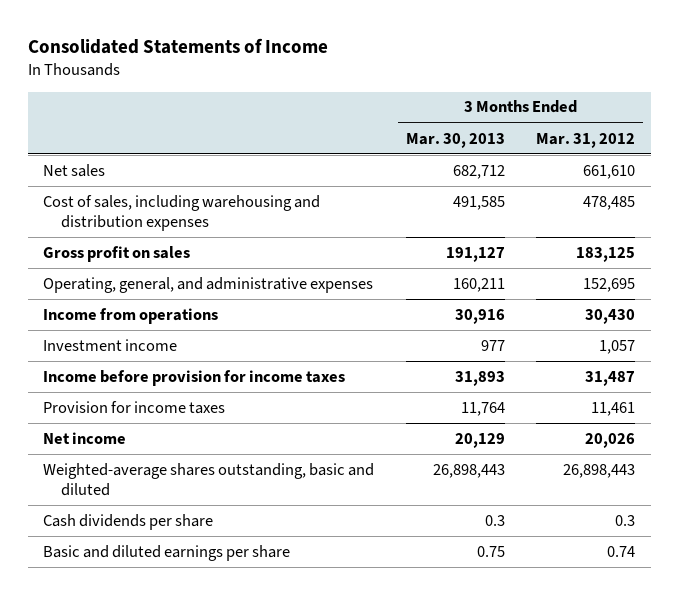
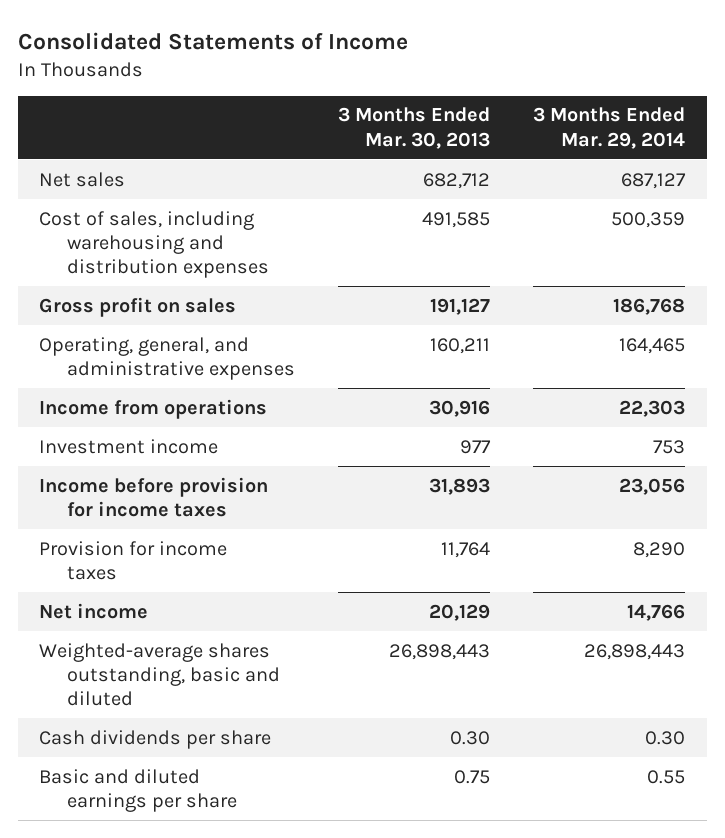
[536,132,636,148] Mar. 31, 2012 -> none
none -> [533,107,686,149] 3 Months Ended Mar. 29, 2014
[484,514,505,526] 0.3 -> [450,730,491,745] 0.30

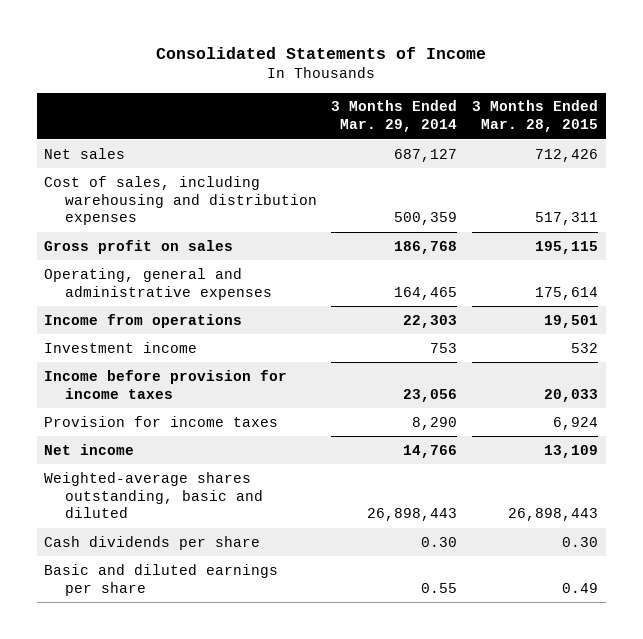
[338,107,491,149] 3 Months Ended Mar. 30, 2013 -> none
none -> [472,100,599,133] 3 Months Ended Mar. 28, 2015
[39,336,296,380] Operating, general, and administrative expenses -> [44,267,272,300] Operating, general and administrative expenses

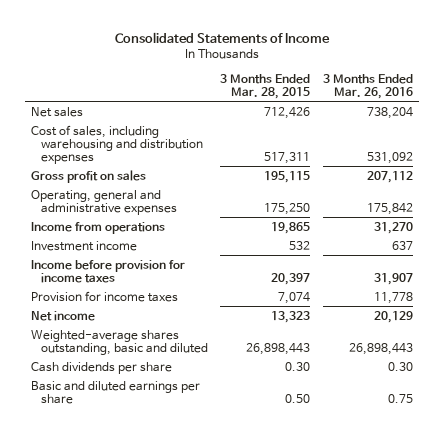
[331,100,458,133] 3 Months Ended Mar. 29, 2014 -> none
none -> [322,73,413,99] 3 Months Ended Mar. 26, 2016
[535,286,599,300] 175,614 -> [264,202,311,215] 175,250
[544,314,599,328] 19,501 -> [271,221,311,234] 19,865
[544,388,599,402] 20,033 -> [271,272,311,285] 20,397
[553,416,599,430] 6,924 -> [278,291,311,304] 7,074
[544,444,599,458] 13,109 -> [271,310,311,323] 13,323
[562,582,599,593] 0.49 -> [285,393,311,403] 0.50

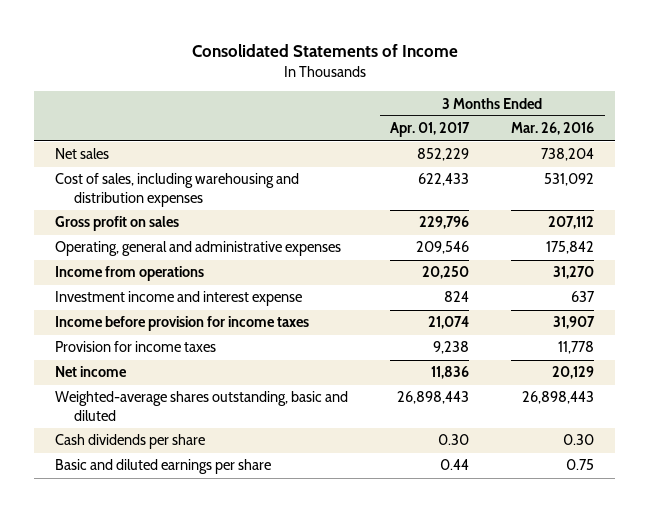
[220,73,311,99] 3 Months Ended Mar. 28, 2015 -> none
none -> [390,122,471,138] Apr. 01, 2017
[30,240,137,251] Investment income -> [55,291,303,307] Investment income and interest expense

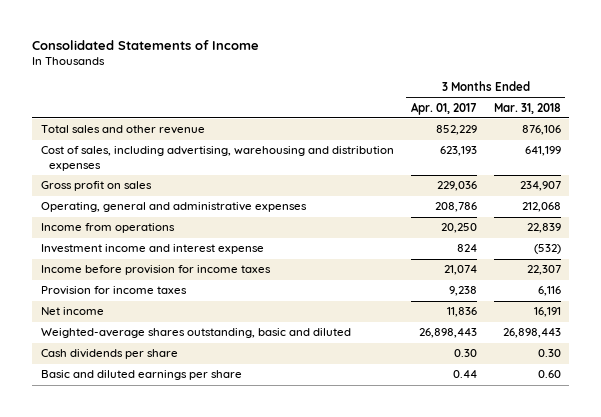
[511,122,595,136] Mar. 26, 2016 -> none
none -> [493,102,561,114] Mar. 31, 2018
[55,148,110,160] Net sales -> [40,125,205,135] Total sales and other revenue
[55,173,300,207] Cost of sales, including warehousing and distribution expenses -> [40,146,394,171] Cost of sales, including advertising, warehousing and distribution expenses
[418,173,470,187] 622,433 -> [439,146,477,157] 623,193
[419,216,470,230] 229,796 -> [436,181,477,192] 229,036
[416,241,470,255] 209,546 -> [434,202,477,213] 208,786

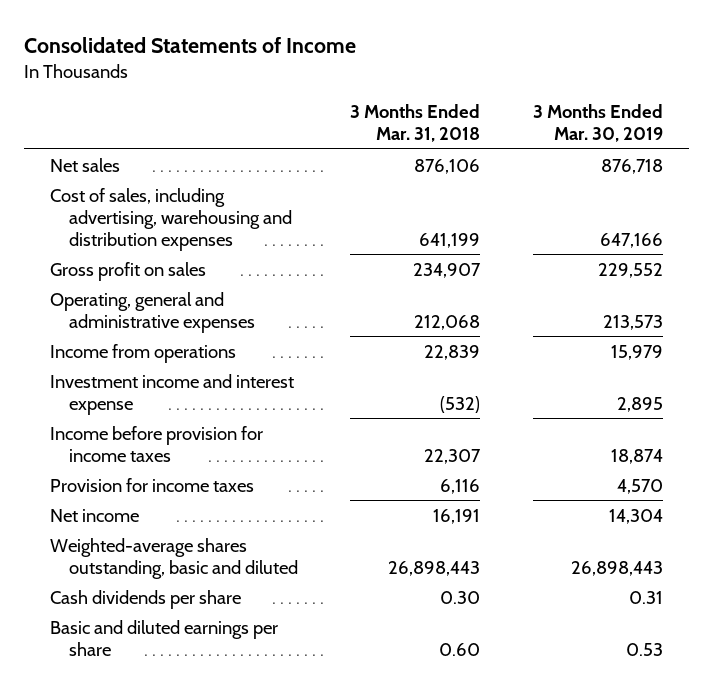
[410,101,477,115] Apr. 01, 2017 -> none
none -> [532,104,663,143] 3 Months Ended Mar. 30, 2019
[40,125,205,135] Total sales and other revenue -> [50,157,121,172] Net sales

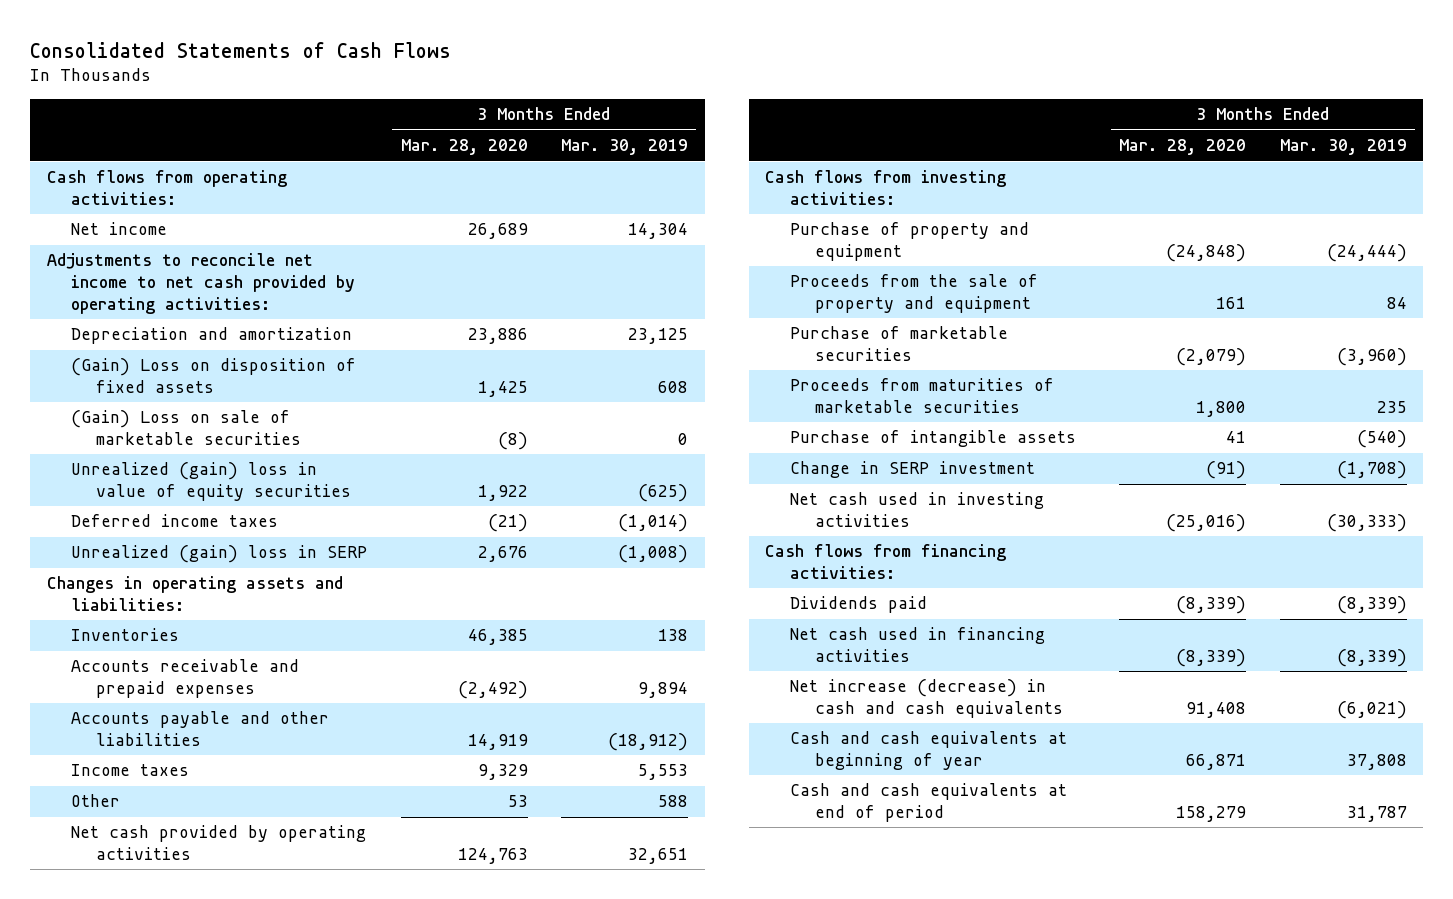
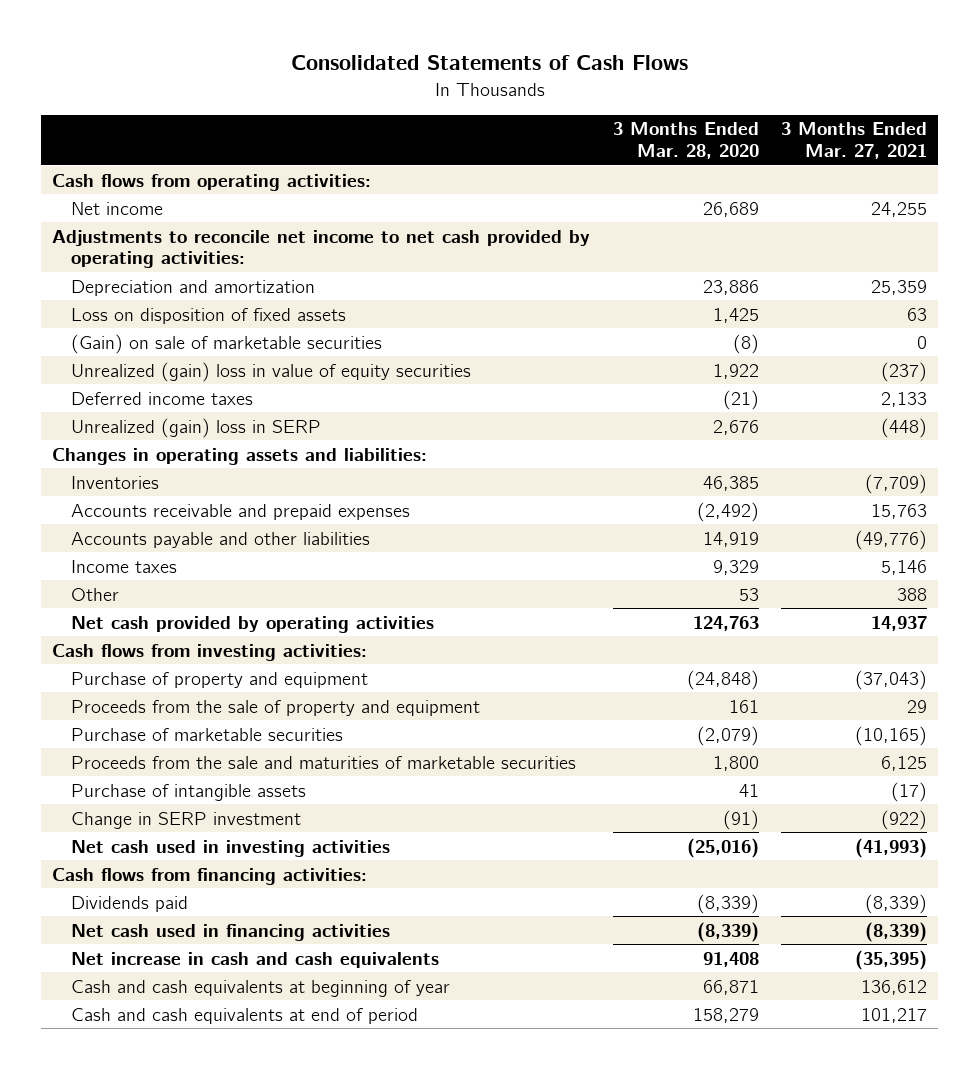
[561,139,689,156] Mar. 30, 2019 -> none
none -> [780,122,927,160] 3 Months Ended Mar. 27, 2021
[71,358,357,394] (Gain) Loss on disposition of fixed assets -> [70,307,346,324] Loss on disposition of fixed assets
[71,410,302,446] (Gain) Loss on sale of marketable securities -> [70,333,382,354] (Gain) on sale of marketable securities
[789,378,1054,414] Proceeds from maturities of marketable securities -> [70,755,576,769] Proceeds from the sale and maturities of marketable securities
[789,679,1063,719] Net increase (decrease) in cash and cash equivalents -> [70,951,439,968] Net increase in cash and cash equivalents

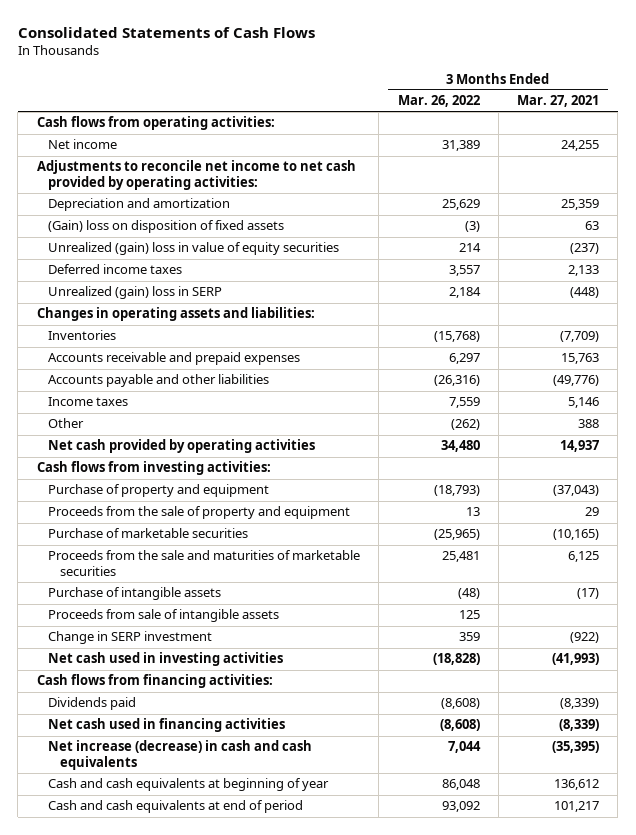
[612,122,759,160] 3 Months Ended Mar. 28, 2020 -> none
none -> [397,95,480,108] Mar. 26, 2022
[70,333,382,354] (Gain) on sale of marketable securities -> none
[70,307,346,324] Loss on disposition of fixed assets -> [48,220,285,234] (Gain) loss on disposition of fixed assets
none -> [48,609,280,623] Proceeds from sale of intangible assets
[70,951,439,968] Net increase in cash and cash equivalents -> [48,740,313,771] Net increase (decrease) in cash and cash equivalents

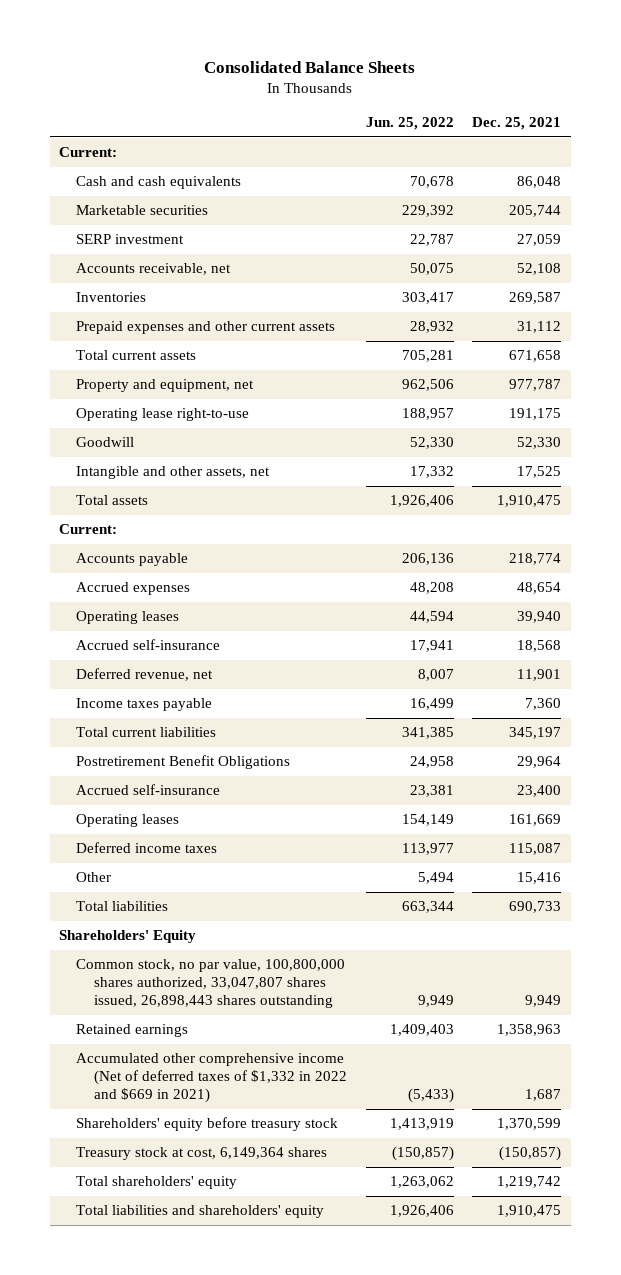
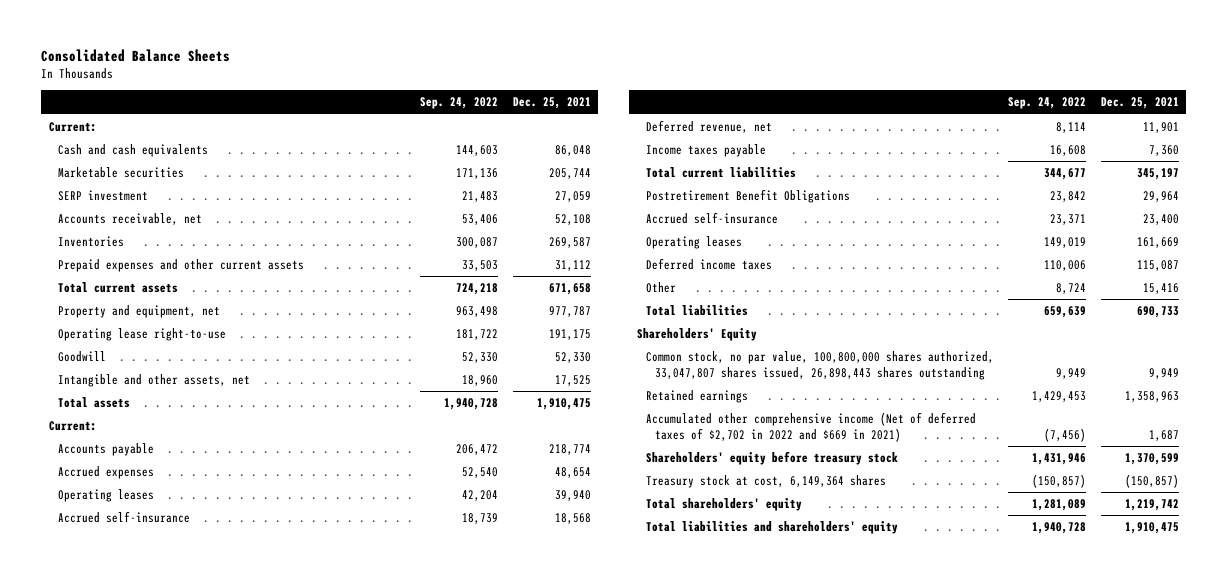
[365,117,454,131] Jun. 25, 2022 -> none
none -> [420,97,499,110] Sep. 24, 2022
[76,1053,347,1104] Accumulated other comprehensive income (Net of deferred taxes of $1,332 in 2022 and $669 in 2021) -> [645,411,976,442] Accumulated other comprehensive income (Net of deferred taxes of $2,702 in 2022 and $669 in 2021)

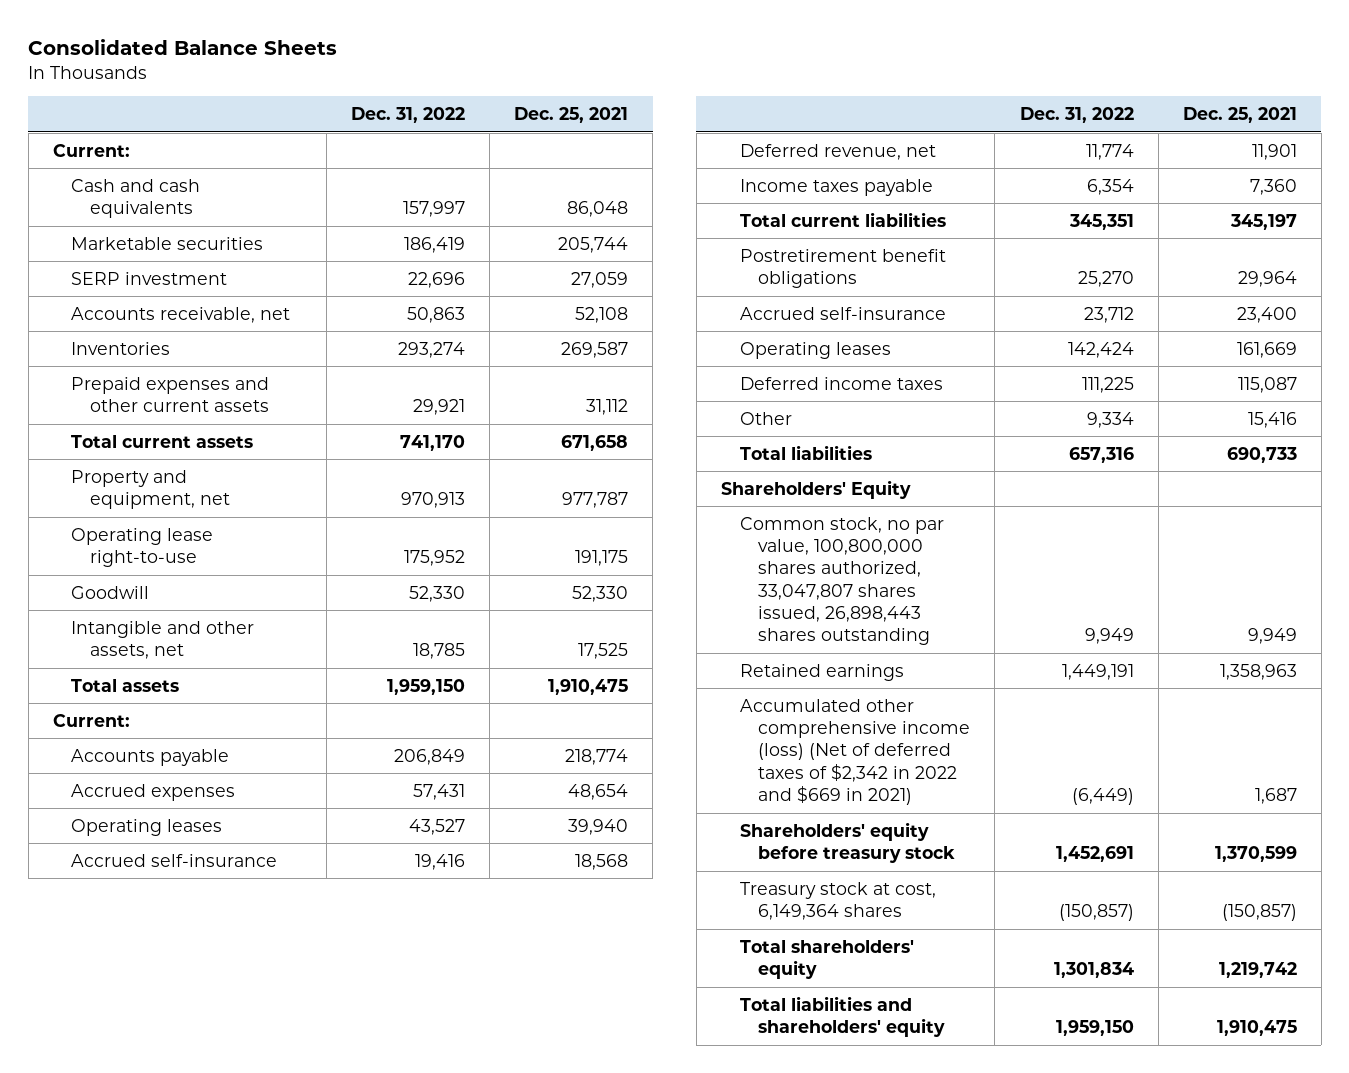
[420,97,499,110] Sep. 24, 2022 -> none
none -> [351,107,466,124] Dec. 31, 2022
[645,188,850,203] Postretirement Benefit Obligations -> [739,248,946,289] Postretirement benefit obligations
[645,411,976,442] Accumulated other comprehensive income (Net of deferred taxes of $2,702 in 2022 and $669 in 2021) -> [739,698,971,806] Accumulated other comprehensive income (loss) (Net of deferred taxes of $2,342 in 2022 and $669 in 2021)

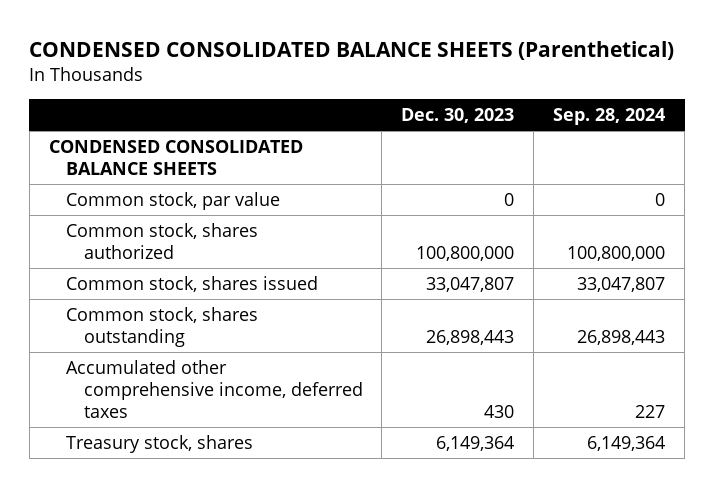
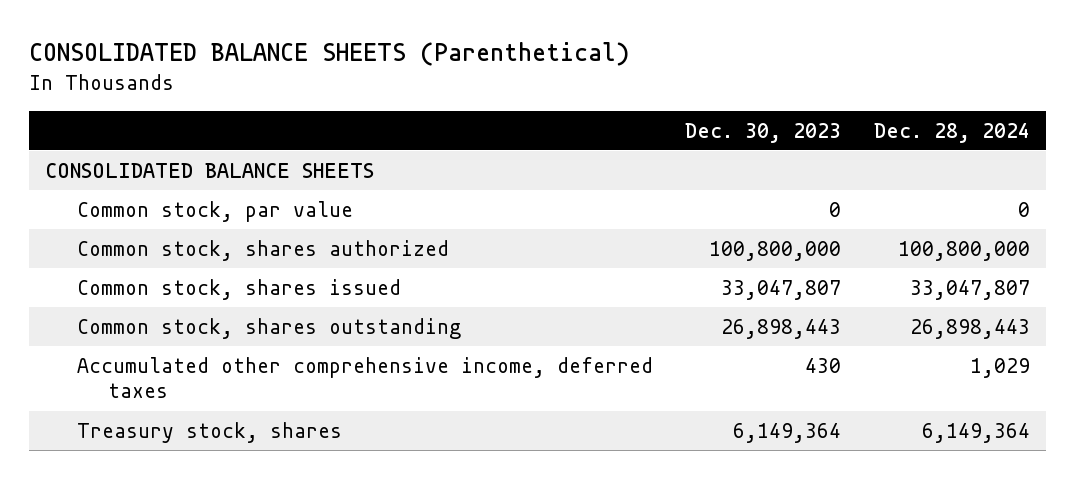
[29,41,675,61] CONDENSED CONSOLIDATED BALANCE SHEETS (Parenthetical) -> [28,42,629,67] CONSOLIDATED BALANCE SHEETS (Parenthetical)
[553,108,666,126] Sep. 28, 2024 -> none
none -> [873,122,1030,143] Dec. 28, 2024
[48,139,303,176] CONDENSED CONSOLIDATED BALANCE SHEETS -> [44,162,374,178] CONSOLIDATED BALANCE SHEETS

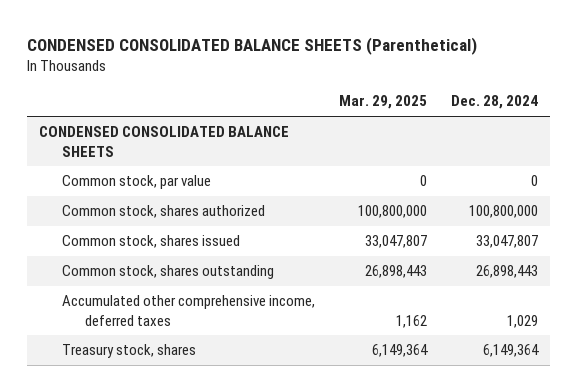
[28,42,629,67] CONSOLIDATED BALANCE SHEETS (Parenthetical) -> [27,36,478,55] CONDENSED CONSOLIDATED BALANCE SHEETS (Parenthetical)
[685,122,842,143] Dec. 30, 2023 -> none
none -> [339,95,428,110] Mar. 29, 2025
[44,162,374,178] CONSOLIDATED BALANCE SHEETS -> [39,126,290,157] CONDENSED CONSOLIDATED BALANCE SHEETS

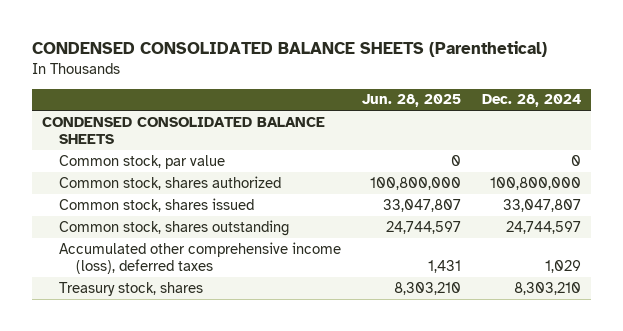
[339,95,428,110] Mar. 29, 2025 -> none
none -> [361,94,461,108] Jun. 28, 2025
[476,265,539,279] 26,898,443 -> [505,220,581,234] 24,744,597
[62,295,316,326] Accumulated other comprehensive income, deferred taxes -> [59,241,342,275] Accumulated other comprehensive income (loss), deferred taxes
[483,344,540,358] 6,149,364 -> [513,281,581,295] 8,303,210

